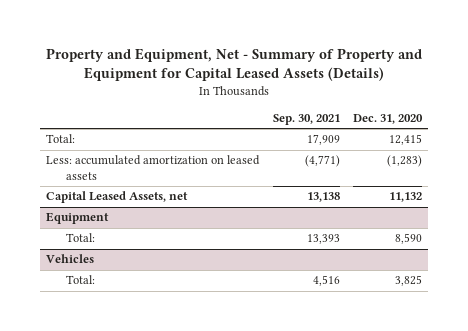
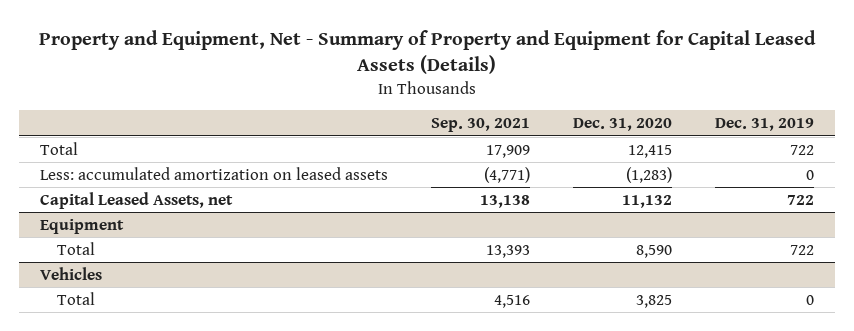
none -> [715,118,815,132] Dec. 31, 2019
[46,134,76,144] Total: -> [40,141,79,155] Total
[66,233,96,243] Total: -> [57,241,96,255] Total
[66,275,96,285] Total: -> [57,291,96,305] Total

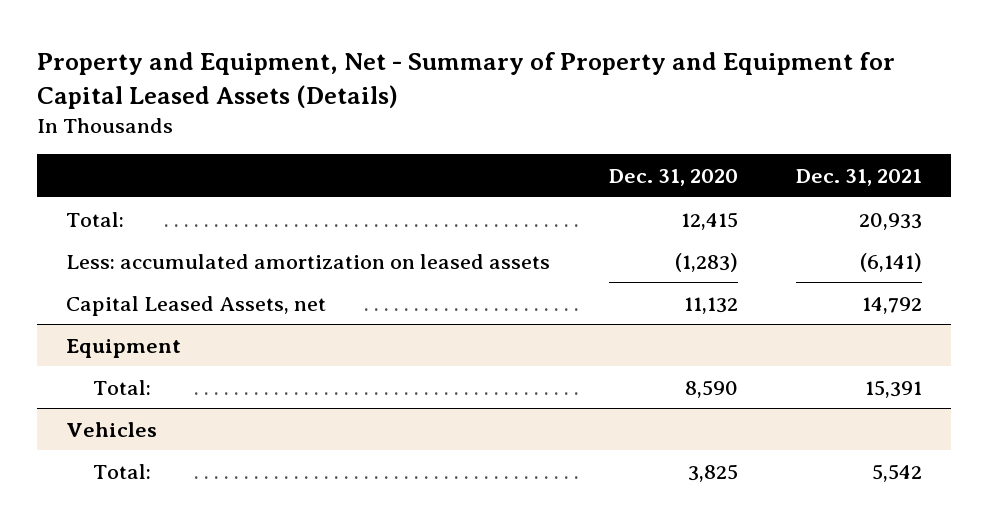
[431,118,531,133] Sep. 30, 2021 -> none
[715,118,815,132] Dec. 31, 2019 -> none
none -> [796,169,923,187] Dec. 31, 2021
[40,141,79,155] Total -> [65,211,124,227] Total:
[57,241,96,255] Total -> [93,379,152,395] Total:
[57,291,96,305] Total -> [93,463,152,479] Total:

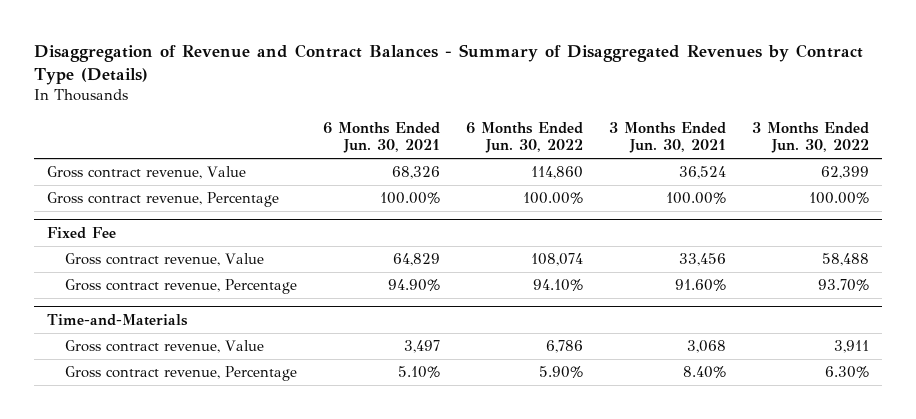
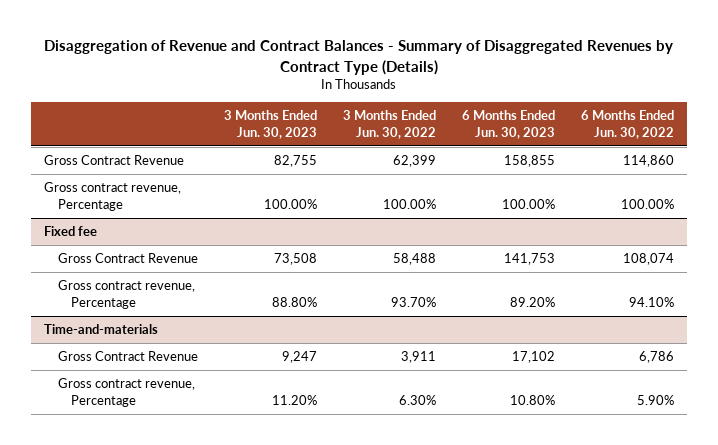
[323,121,441,154] 6 Months Ended Jun. 30, 2021 -> none
[609,121,727,154] 3 Months Ended Jun. 30, 2021 -> none
none -> [223,110,317,139] 3 Months Ended Jun. 30, 2023
none -> [461,110,555,139] 6 Months Ended Jun. 30, 2023
[46,166,246,180] Gross contract revenue, Value -> [44,155,185,166] Gross Contract Revenue
[46,226,116,239] Fixed Fee -> [44,226,98,237] Fixed fee
[65,253,265,267] Gross contract revenue, Value -> [57,253,198,264] Gross Contract Revenue
[46,313,188,326] Time-and-Materials -> [44,324,159,335] Time-and-materials
[65,340,265,354] Gross contract revenue, Value -> [57,351,198,362] Gross Contract Revenue

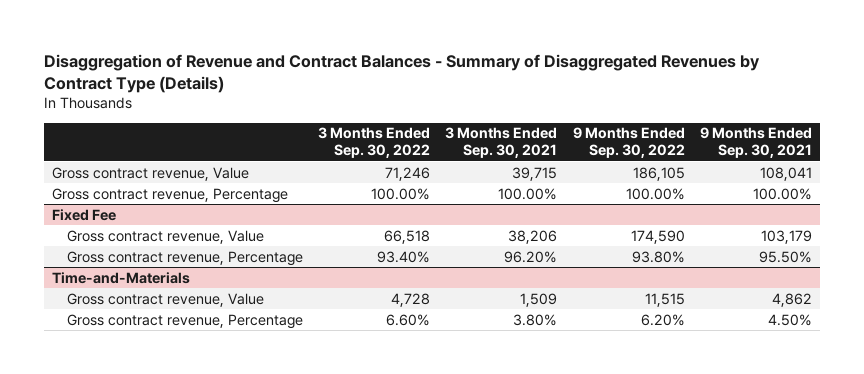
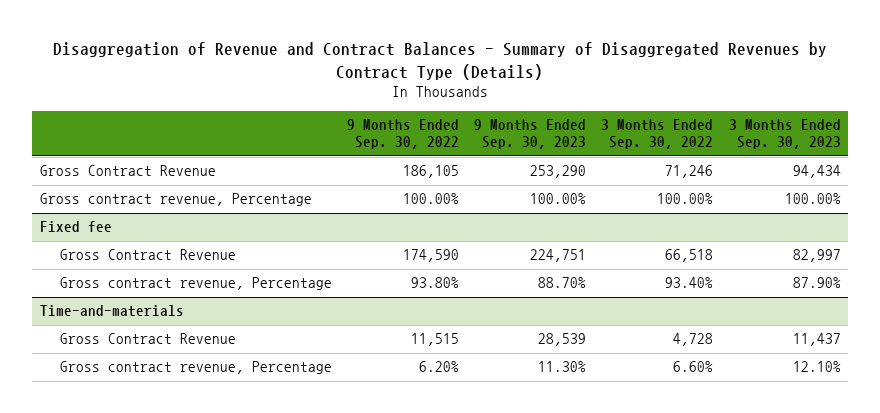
[445,127,558,159] 3 Months Ended Sep. 30, 2021 -> none
[700,127,813,159] 9 Months Ended Sep. 30, 2021 -> none
none -> [474,118,587,150] 9 Months Ended Sep. 30, 2023
none -> [728,118,841,150] 3 Months Ended Sep. 30, 2023
[51,166,249,181] Gross contract revenue, Value -> [39,165,216,177] Gross Contract Revenue
[51,208,116,221] Fixed Fee -> [39,221,112,233] Fixed fee
[66,229,264,244] Gross contract revenue, Value -> [60,249,237,261] Gross Contract Revenue
[51,271,190,284] Time-and-Materials -> [39,305,184,318] Time-and-materials
[66,292,264,307] Gross contract revenue, Value -> [60,333,237,345] Gross Contract Revenue

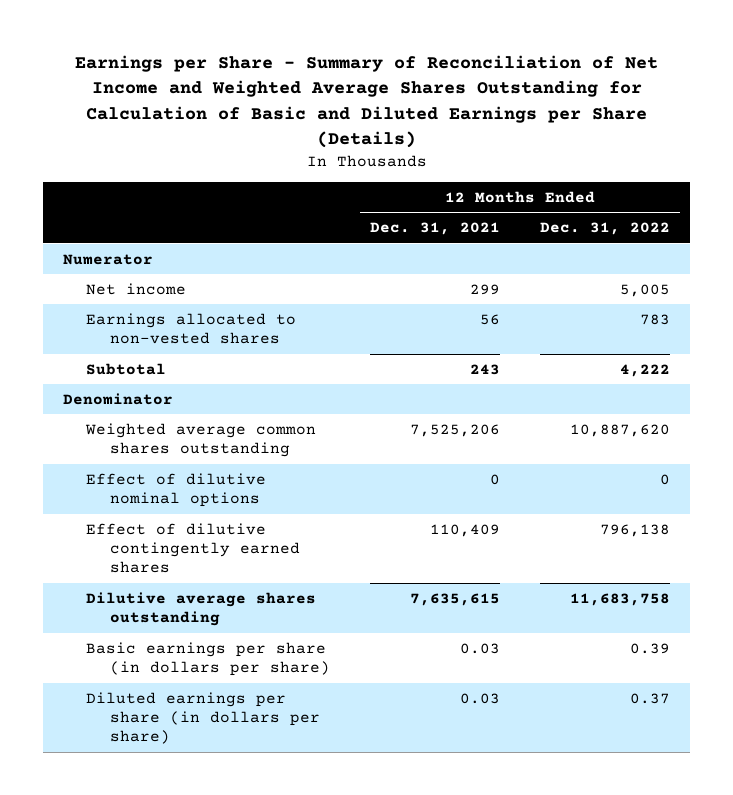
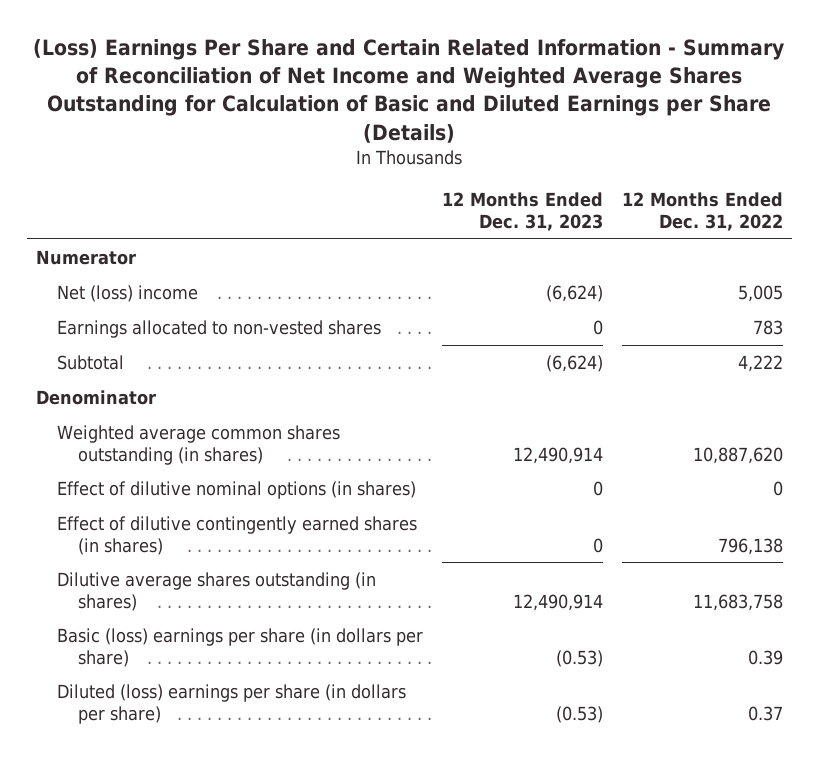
[74,55,658,148] Earnings per Share - Summary of Reconciliation of Net Income and Weighted Average Shares Outstanding for Calculation of Basic and Diluted Earnings per Share (Details) -> [33,38,785,143] (Loss) Earnings Per Share and Certain Related Information - Summary of Reconciliation of Net Income and Weighted Average Shares Outstanding for Calculation of Basic and Diluted Earnings per Share (Details)
[369,222,500,236] Dec. 31, 2021 -> none
none -> [441,192,603,232] 12 Months Ended Dec. 31, 2023
[86,282,187,295] Net income -> [57,284,199,302] Net (loss) income
[85,422,317,458] Weighted average common shares outstanding -> [57,424,341,465] Weighted average common shares outstanding (in shares)
[86,472,267,508] Effect of dilutive nominal options -> [57,480,417,499] Effect of dilutive nominal options (in shares)
[86,522,300,574] Effect of dilutive contingently earned shares -> [57,515,418,555] Effect of dilutive contingently earned shares (in shares)
[86,591,317,627] Dilutive average shares outstanding -> [57,571,377,611] Dilutive average shares outstanding (in shares)
[86,641,330,677] Basic earnings per share (in dollars per share) -> [57,627,424,667] Basic (loss) earnings per share (in dollars per share)
[86,691,320,745] Diluted earnings per share (in dollars per share) -> [57,683,407,724] Diluted (loss) earnings per share (in dollars per share)

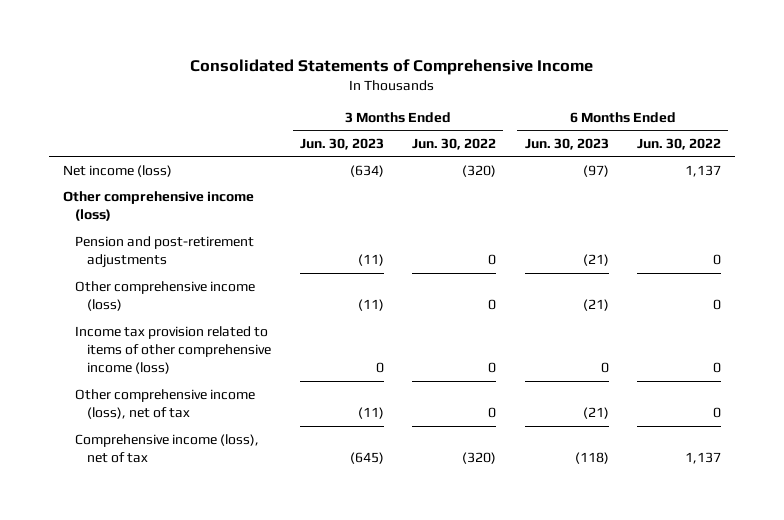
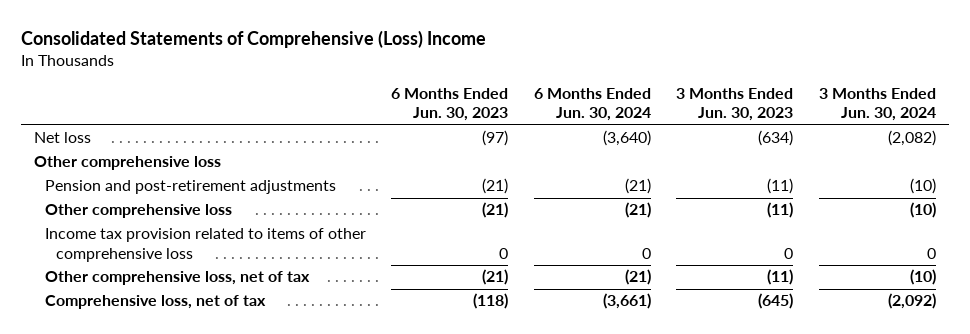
[189,58,593,75] Consolidated Statements of Comprehensive Income -> [20,30,486,49] Consolidated Statements of Comprehensive (Loss) Income
[412,137,497,150] Jun. 30, 2022 -> none
[636,137,721,150] Jun. 30, 2022 -> none
none -> [533,88,651,122] 6 Months Ended Jun. 30, 2024
none -> [818,88,936,122] 3 Months Ended Jun. 30, 2024
[62,164,172,177] Net income (loss) -> [33,132,91,144] Net loss
[62,190,254,222] Other comprehensive income (loss) -> [33,156,221,171] Other comprehensive loss
[75,280,256,312] Other comprehensive income (loss) -> [44,204,232,219] Other comprehensive loss
[75,325,272,375] Income tax provision related to items of other comprehensive income (loss) -> [44,228,366,262] Income tax provision related to items of other comprehensive loss
[75,388,256,420] Other comprehensive income (loss), net of tax -> [44,271,310,286] Other comprehensive loss, net of tax
[75,433,260,464] Comprehensive income (loss), net of tax -> [44,295,266,310] Comprehensive loss, net of tax

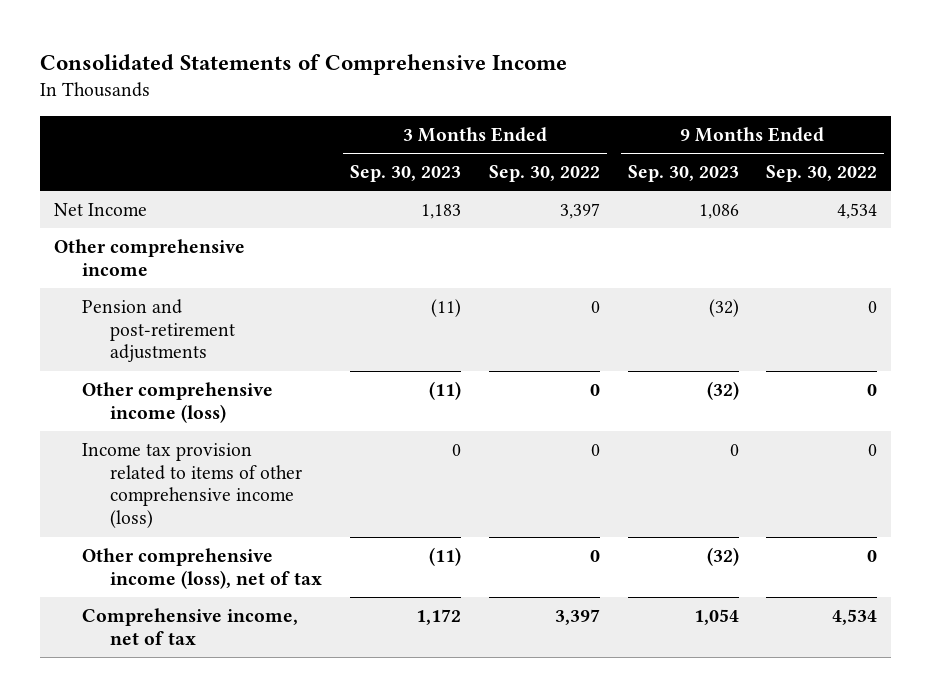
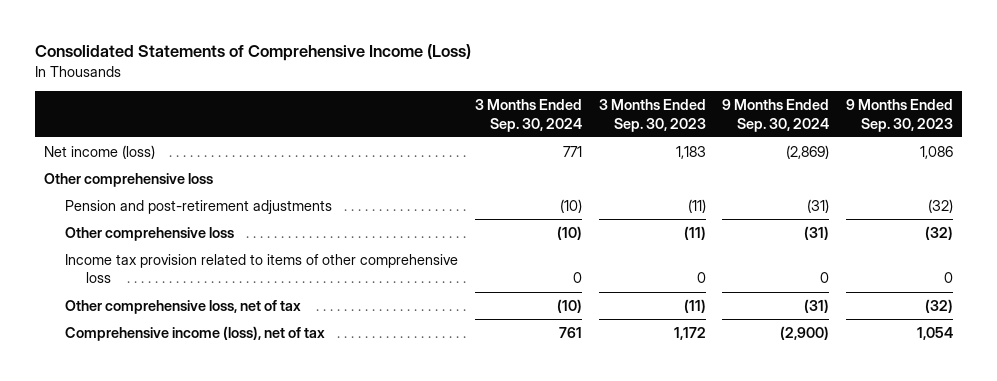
[39,54,567,76] Consolidated Statements of Comprehensive Income -> [35,44,472,62] Consolidated Statements of Comprehensive Income (Loss)
[488,165,600,183] Sep. 30, 2022 -> none
[766,165,878,183] Sep. 30, 2022 -> none
none -> [474,99,582,132] 3 Months Ended Sep. 30, 2024
none -> [722,99,830,132] 9 Months Ended Sep. 30, 2024
[53,202,147,216] Net Income -> [43,144,155,159] Net income (loss)
[53,238,245,276] Other comprehensive income -> [43,172,213,187] Other comprehensive loss
[81,381,273,423] Other comprehensive income (loss) -> [64,226,234,241] Other comprehensive loss
[81,442,302,529] Income tax provision related to items of other comprehensive income (loss) -> [64,253,458,284] Income tax provision related to items of other comprehensive loss
[81,547,322,589] Other comprehensive income (loss), net of tax -> [64,299,301,314] Other comprehensive loss, net of tax
[81,607,298,645] Comprehensive income, net of tax -> [64,325,325,341] Comprehensive income (loss), net of tax

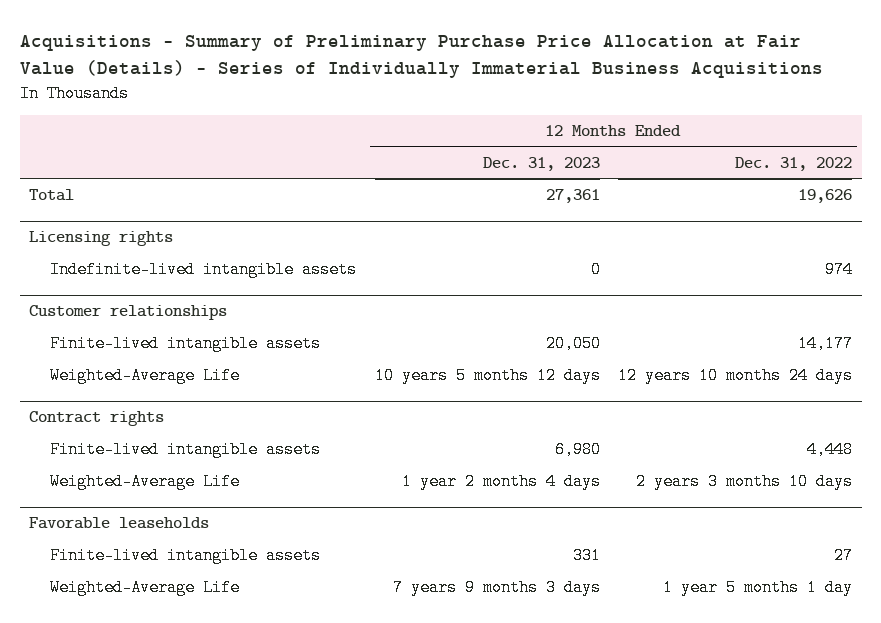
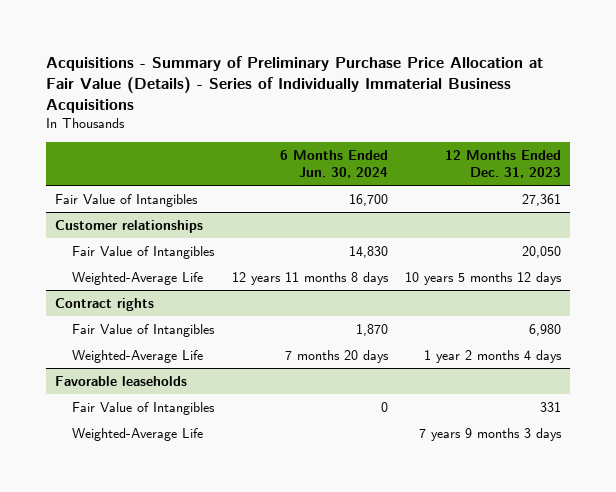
[735,156,853,171] Dec. 31, 2022 -> none
none -> [279,149,388,179] 6 Months Ended Jun. 30, 2024
[29,231,174,247] Licensing rights -> none
[49,261,357,279] Indefinite-lived intangible assets -> none
[29,189,75,202] Total -> [55,193,199,207] Fair Value of Intangibles
[49,335,321,353] Finite-lived intangible assets -> [71,245,215,259] Fair Value of Intangibles
[49,441,321,459] Finite-lived intangible assets -> [71,323,215,337] Fair Value of Intangibles
[49,547,321,565] Finite-lived intangible assets -> [71,401,215,415] Fair Value of Intangibles

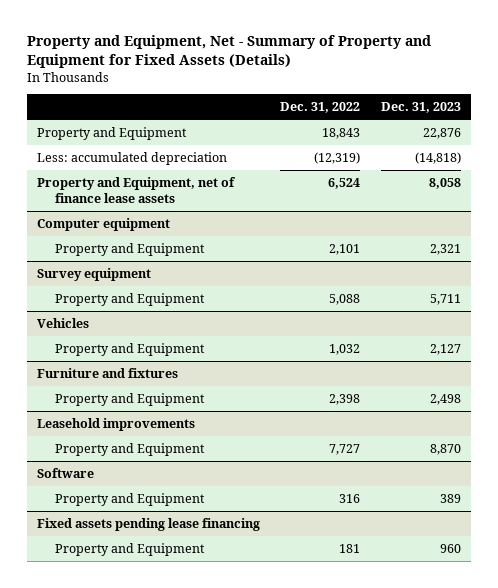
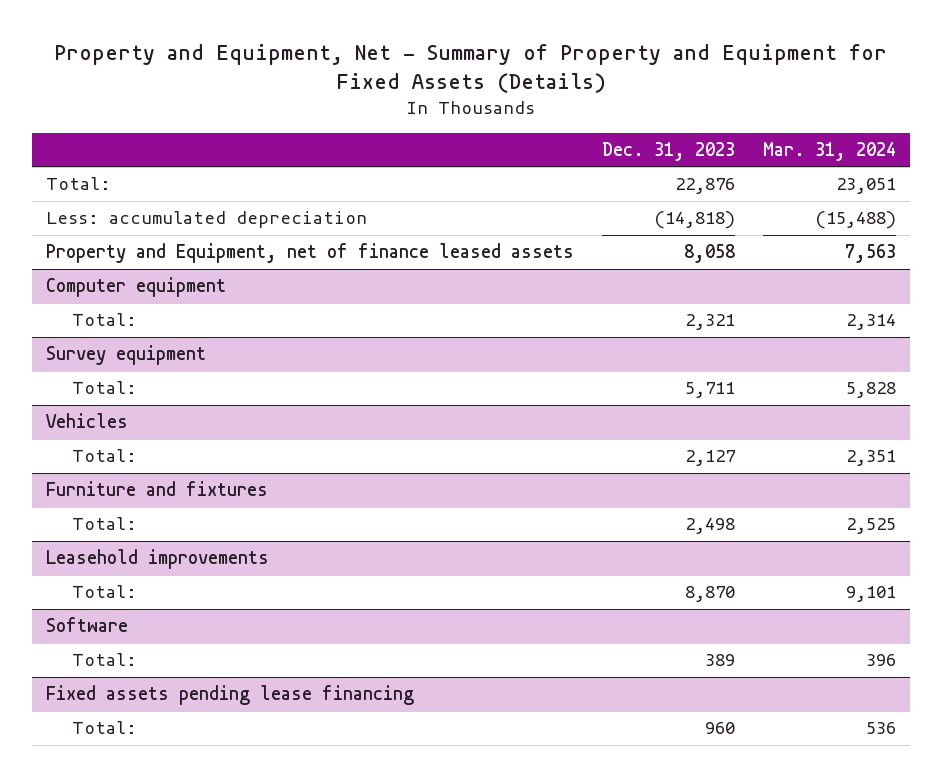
[280,102,361,114] Dec. 31, 2022 -> none
none -> [762,141,896,161] Mar. 31, 2024
[36,127,187,141] Property and Equipment -> [45,177,111,191] Total:
[36,177,236,203] Property and Equipment, net of finance lease assets -> [45,243,574,264] Property and Equipment, net of finance leased assets
[55,243,206,257] Property and Equipment -> [71,313,137,327] Total:
[55,293,206,307] Property and Equipment -> [71,381,137,395] Total:
[55,343,206,357] Property and Equipment -> [71,449,137,463] Total:
[55,393,206,407] Property and Equipment -> [71,517,137,531] Total:
[55,443,206,457] Property and Equipment -> [71,585,137,599] Total:
[55,493,206,507] Property and Equipment -> [71,653,137,667] Total:
[55,543,206,557] Property and Equipment -> none
none -> [71,721,137,735] Total:

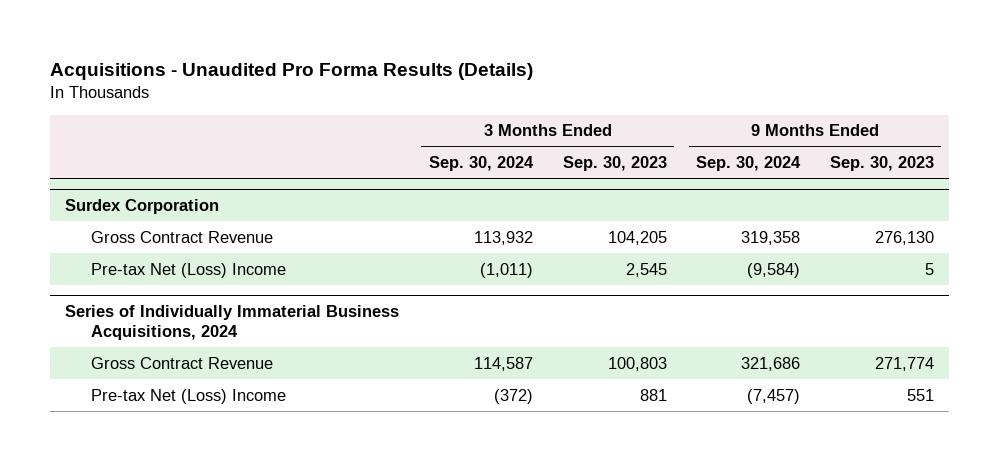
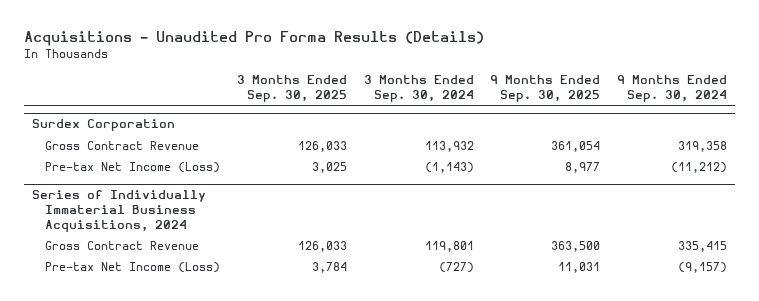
[562,156,667,172] Sep. 30, 2023 -> none
[829,156,934,172] Sep. 30, 2023 -> none
none -> [236,75,347,103] 3 Months Ended Sep. 30, 2025
none -> [490,75,601,103] 9 Months Ended Sep. 30, 2025
[91,262,287,278] Pre-tax Net (Loss) Income -> [45,162,221,174] Pre-tax Net Income (Loss)
[479,262,533,278] (1,011) -> [424,162,474,174] (1,143)
[747,262,801,278] (9,584) -> [670,162,727,174] (11,212)
[473,356,533,371] 114,587 -> [424,241,474,253] 119,801
[741,356,801,371] 321,686 -> [677,241,727,253] 335,415
[91,388,287,404] Pre-tax Net (Loss) Income -> [45,262,221,274] Pre-tax Net Income (Loss)
[493,388,533,404] (372) -> [438,262,474,274] (727)
[747,388,801,404] (7,457) -> [677,262,727,274] (9,157)

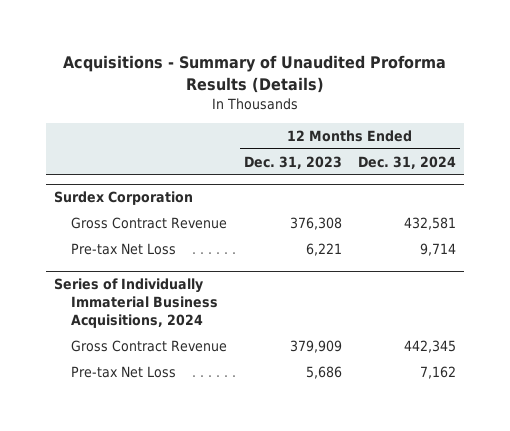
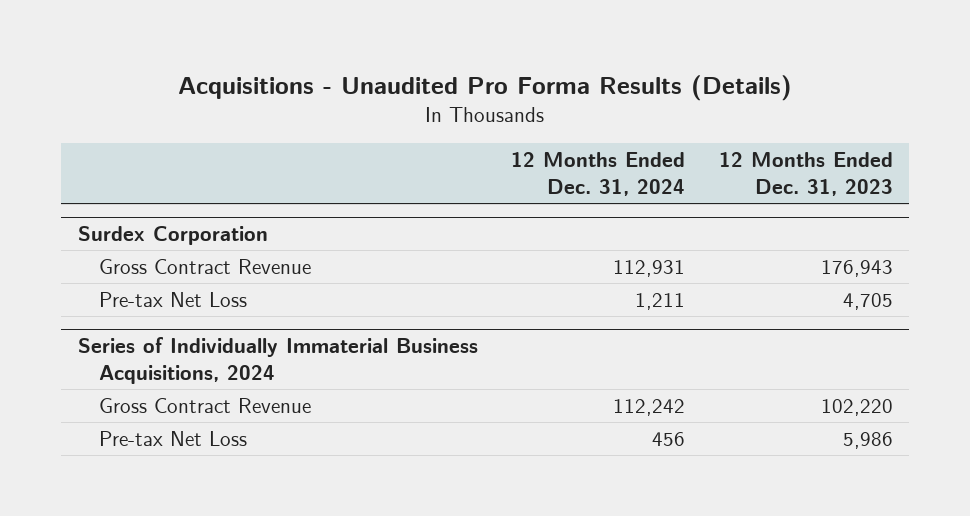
[63,54,447,93] Acquisitions - Summary of Unaudited Proforma Results (Details) -> [178,74,793,101] Acquisitions - Unaudited Pro Forma Results (Details)
[289,216,342,230] 376,308 -> [820,259,893,277] 176,943
[404,216,457,230] 432,581 -> [613,259,686,277] 112,931
[305,242,342,256] 6,221 -> [842,292,893,310] 4,705
[420,242,457,256] 9,714 -> [635,292,686,310] 1,211
[289,339,342,353] 379,909 -> [820,398,893,416] 102,220
[404,339,457,353] 442,345 -> [613,398,686,416] 112,242
[305,365,342,379] 5,686 -> [842,431,893,449] 5,986
[420,365,457,379] 7,162 -> [652,431,686,446] 456

